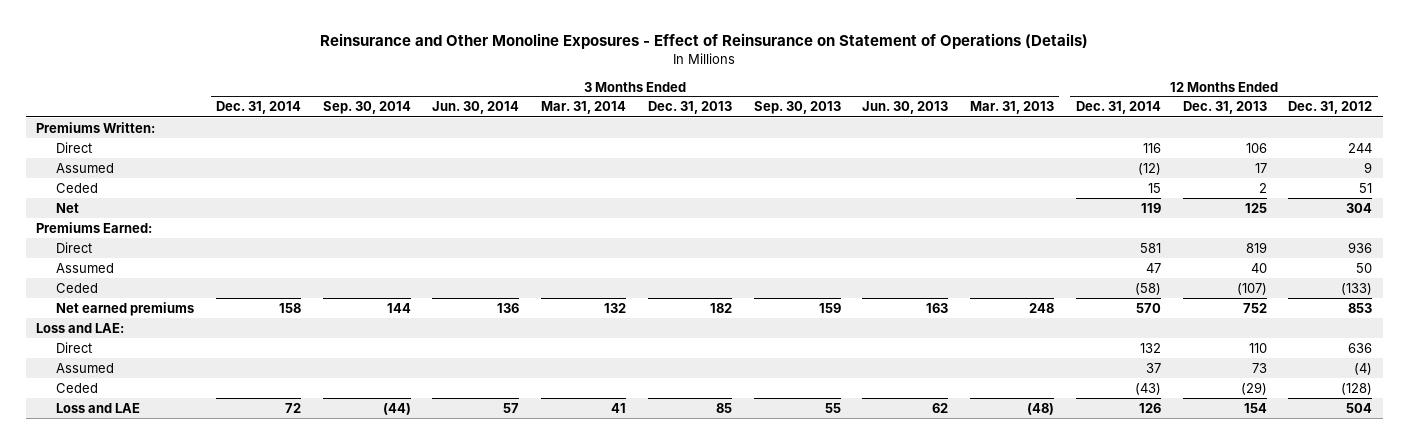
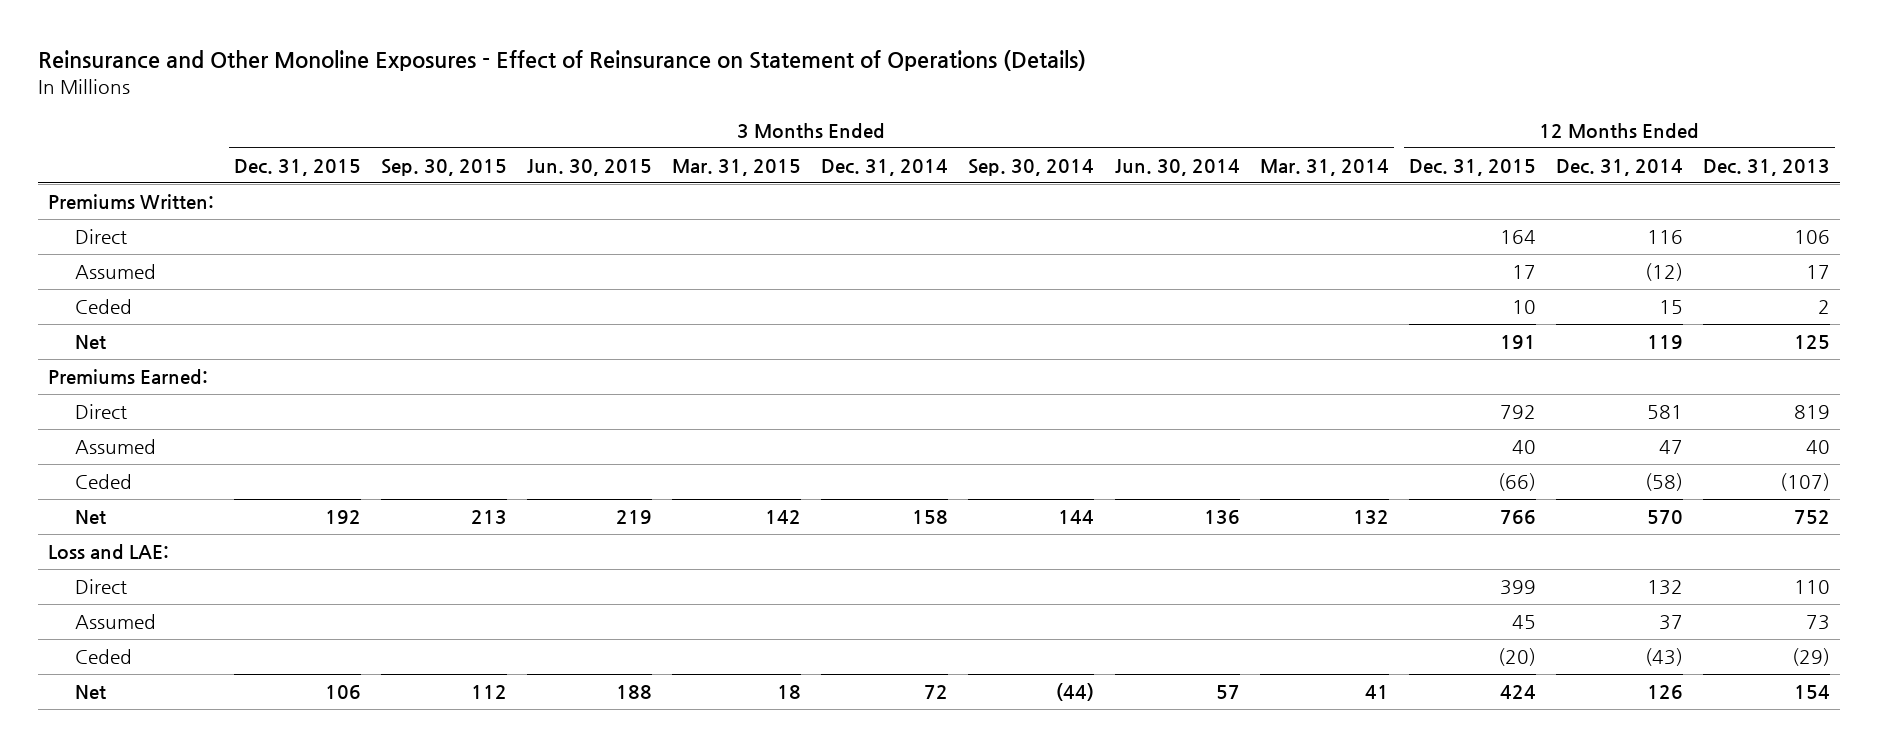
[647,101,732,115] Dec. 31, 2013 -> none
[753,101,841,115] Sep. 30, 2013 -> none
[862,101,949,115] Jun. 30, 2013 -> none
[970,101,1055,115] Mar. 31, 2013 -> none
[1288,101,1373,115] Dec. 31, 2012 -> none
none -> [233,158,361,176] Dec. 31, 2015
none -> [380,158,507,176] Sep. 30, 2015
none -> [526,158,652,176] Jun. 30, 2015
none -> [672,158,802,176] Mar. 31, 2015
none -> [1408,158,1536,176] Dec. 31, 2015
[56,301,195,316] Net earned premiums -> [75,510,107,525] Net
[56,402,141,413] Loss and LAE -> [75,685,107,700] Net

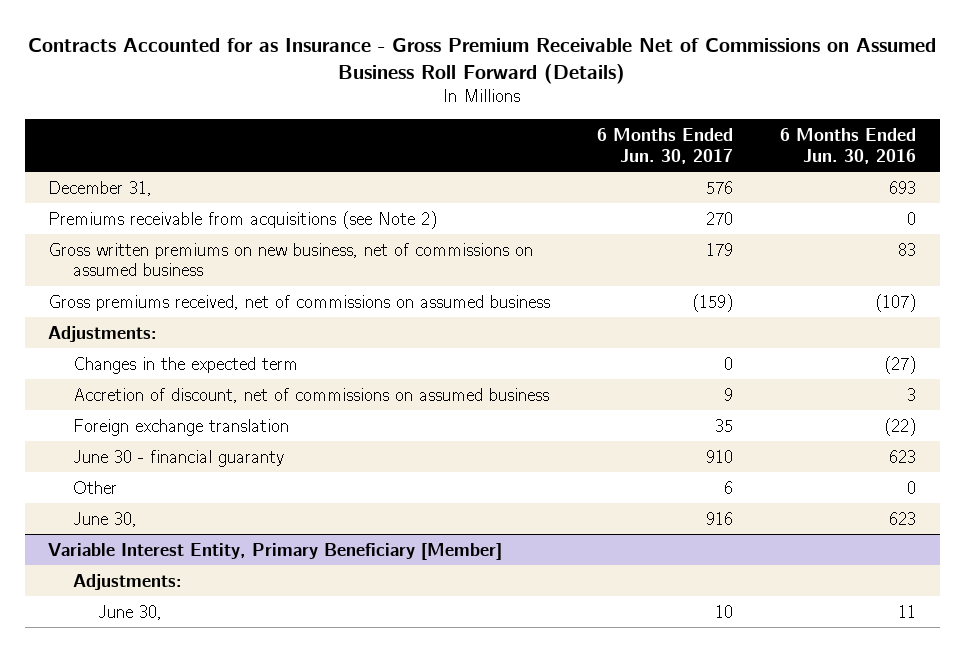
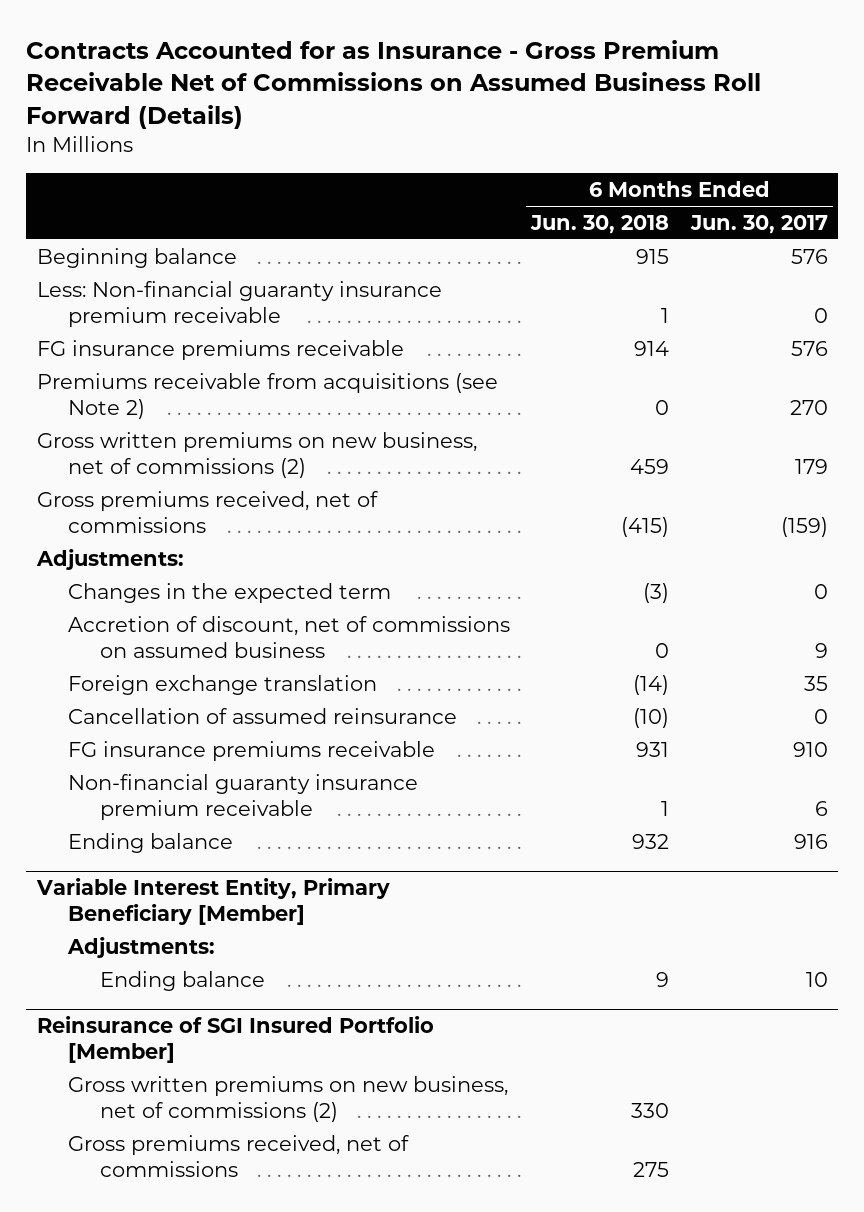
[780,128,917,164] 6 Months Ended Jun. 30, 2016 -> none
none -> [530,214,670,234] Jun. 30, 2018
[48,180,153,196] December 31, -> [36,247,237,268] Beginning balance
none -> [36,280,442,327] Less: Non-financial guaranty insurance premium receivable
none -> [36,339,404,360] FG insurance premiums receivable
[48,242,534,277] Gross written premiums on new business, net of commissions on assumed business -> [36,431,477,478] Gross written premiums on new business, net of commissions (2)
[48,294,551,311] Gross premiums received, net of commissions on assumed business -> [36,490,378,533] Gross premiums received, net of commissions
none -> [68,707,458,724] Cancellation of assumed reinsurance
[73,449,285,467] June 30 - financial guaranty -> [68,740,436,761] FG insurance premiums receivable
[73,480,118,494] Other -> [68,773,419,820] Non-financial guaranty insurance premium receivable
[73,511,138,527] June 30, -> [68,832,234,853] Ending balance
[97,604,162,620] June 30, -> [99,970,265,991] Ending balance
none -> [36,1015,434,1063] Reinsurance of SGI Insured Portfolio [Member]
none -> [68,1075,509,1122] Gross written premiums on new business, net of commissions (2)
none -> [68,1134,410,1177] Gross premiums received, net of commissions

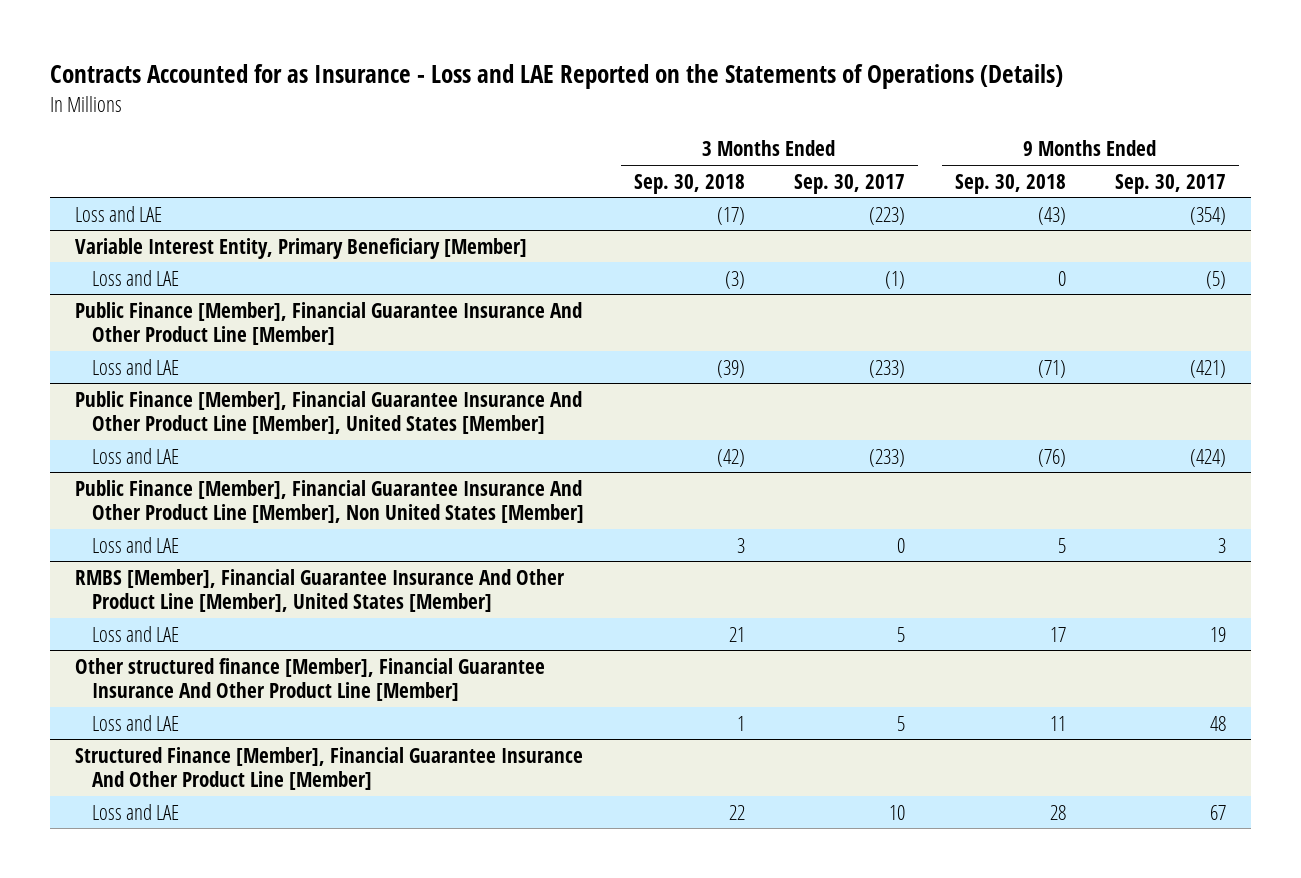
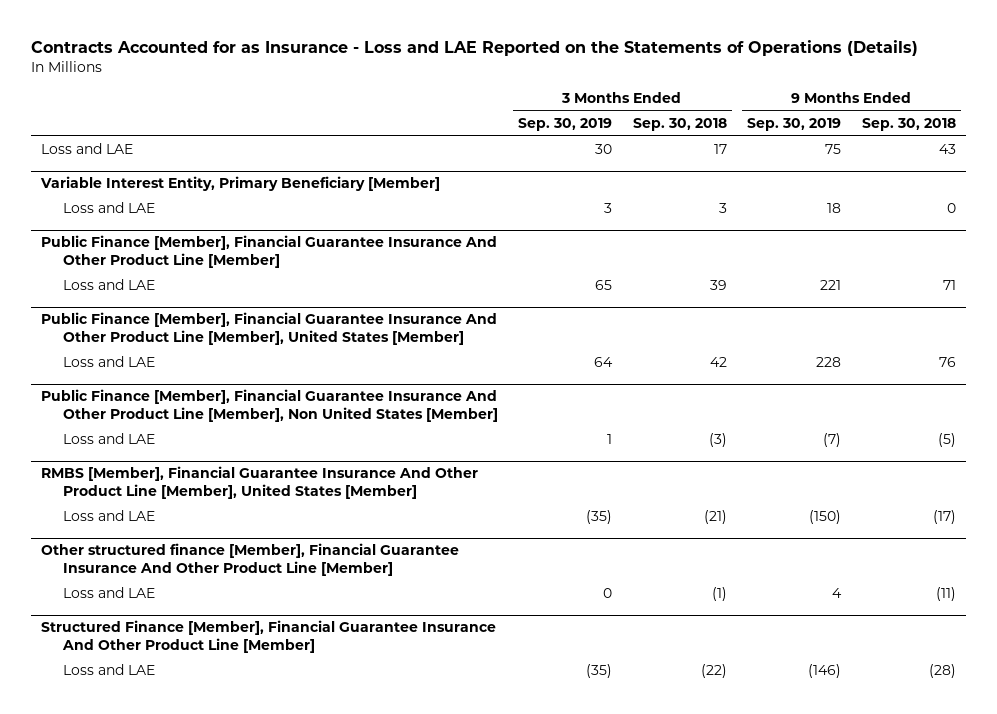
[794,173,906,194] Sep. 30, 2017 -> none
[1115,173,1227,194] Sep. 30, 2017 -> none
none -> [518,118,613,132] Sep. 30, 2019
none -> [747,118,842,132] Sep. 30, 2019
[716,206,745,225] (17) -> [713,144,727,155] 17
[1037,206,1066,225] (43) -> [938,144,956,155] 43
[724,270,745,289] (3) -> [718,203,727,214] 3
[716,359,745,378] (39) -> [709,280,727,291] 39
[1037,359,1066,378] (71) -> [942,280,956,291] 71
[716,448,745,467] (42) -> [709,357,727,368] 42
[1037,448,1066,467] (76) -> [938,357,956,368] 76
[736,537,745,553] 3 -> [708,433,727,448] (3)
[1057,537,1066,553] 5 -> [937,433,956,448] (5)
[728,626,745,642] 21 -> [703,510,727,525] (21)
[1049,626,1066,642] 17 -> [932,510,956,525] (17)
[736,715,745,731] 1 -> [711,587,727,602] (1)
[1049,715,1066,731] 11 -> [935,587,956,602] (11)
[728,804,745,820] 22 -> [700,664,727,679] (22)
[1049,804,1066,820] 28 -> [928,664,956,679] (28)

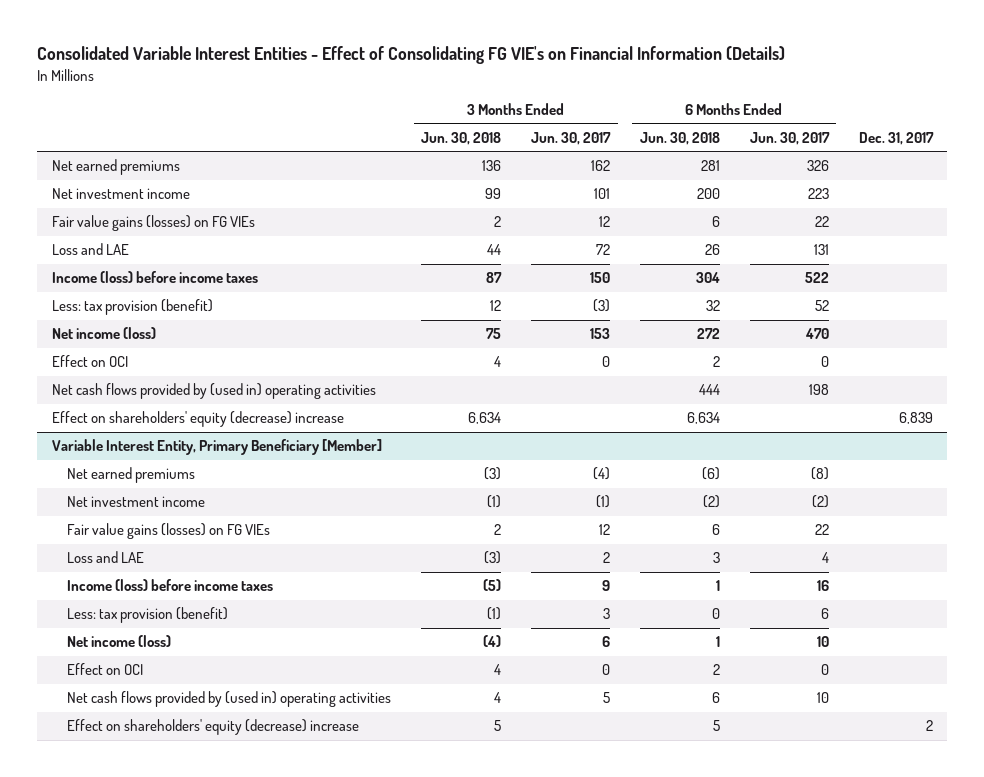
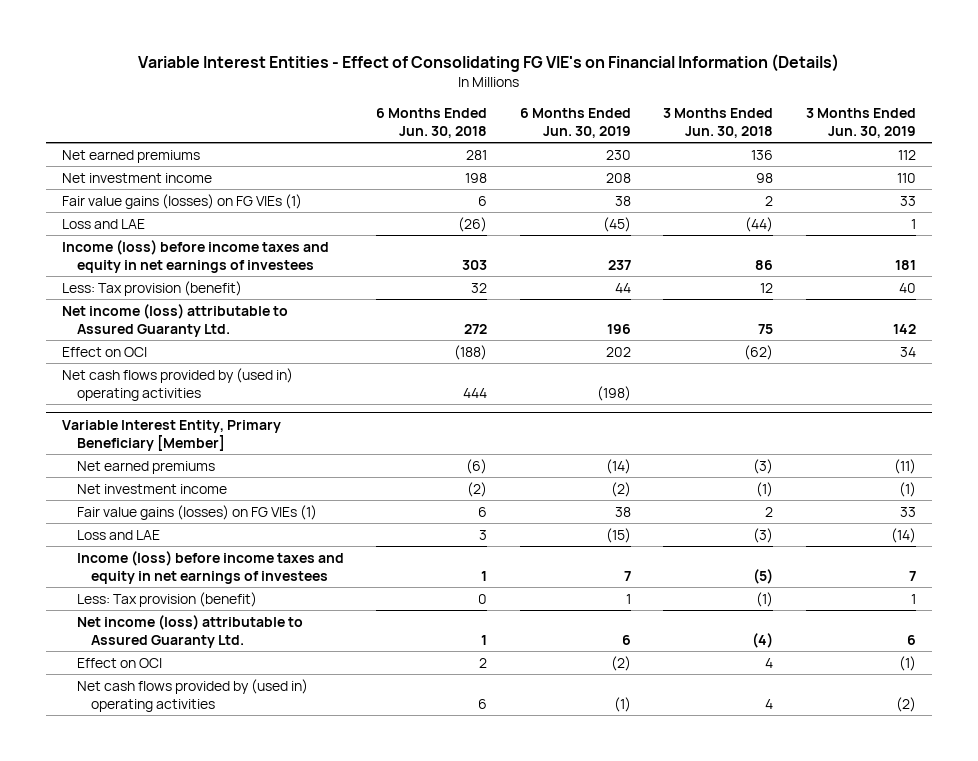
[36,46,785,65] Consolidated Variable Interest Entities - Effect of Consolidating FG VIE's on Financial Information (Details) -> [137,53,839,72] Variable Interest Entities - Effect of Consolidating FG VIE's on Financial Information (Details)
[531,131,612,145] Jun. 30, 2017 -> none
[749,131,830,145] Jun. 30, 2017 -> none
[858,131,934,145] Dec. 31, 2017 -> none
none -> [519,107,631,138] 6 Months Ended Jun. 30, 2019
none -> [805,107,916,138] 3 Months Ended Jun. 30, 2019
[485,188,502,200] 99 -> [756,172,774,183] 98
[696,188,720,200] 200 -> [465,172,488,183] 198
[51,215,255,232] Fair value gains (losses) on FG VIEs -> [62,193,303,209] Fair value gains (losses) on FG VIEs (1)
[487,244,502,256] 44 -> [745,216,774,232] (44)
[704,244,720,256] 26 -> [458,216,488,232] (26)
[51,271,258,284] Income (loss) before income taxes -> [62,239,330,273] Income (loss) before income taxes and equity in net earnings of investees
[486,272,503,284] 87 -> [755,259,774,270] 86
[695,272,720,284] 304 -> [462,259,488,270] 303
[51,299,213,316] Less: tax provision (benefit) -> [62,280,243,296] Less: Tax provision (benefit)
[51,327,156,340] Net income (loss) -> [62,303,289,337] Net income (loss) attributable to Assured Guaranty Ltd.
[494,356,502,368] 4 -> [744,344,774,360] (62)
[712,356,720,368] 2 -> [454,344,488,360] (188)
[51,411,344,428] Effect on shareholders' equity (decrease) increase -> none
[67,523,271,540] Fair value gains (losses) on FG VIEs -> [76,504,317,520] Fair value gains (losses) on FG VIEs (1)
[67,579,274,592] Income (loss) before income taxes -> [76,550,344,584] Income (loss) before income taxes and equity in net earnings of investees
[67,607,229,624] Less: tax provision (benefit) -> [76,591,257,607] Less: Tax provision (benefit)
[67,635,172,648] Net income (loss) -> [76,614,303,648] Net income (loss) attributable to Assured Guaranty Ltd.
[67,719,360,736] Effect on shareholders' equity (decrease) increase -> none

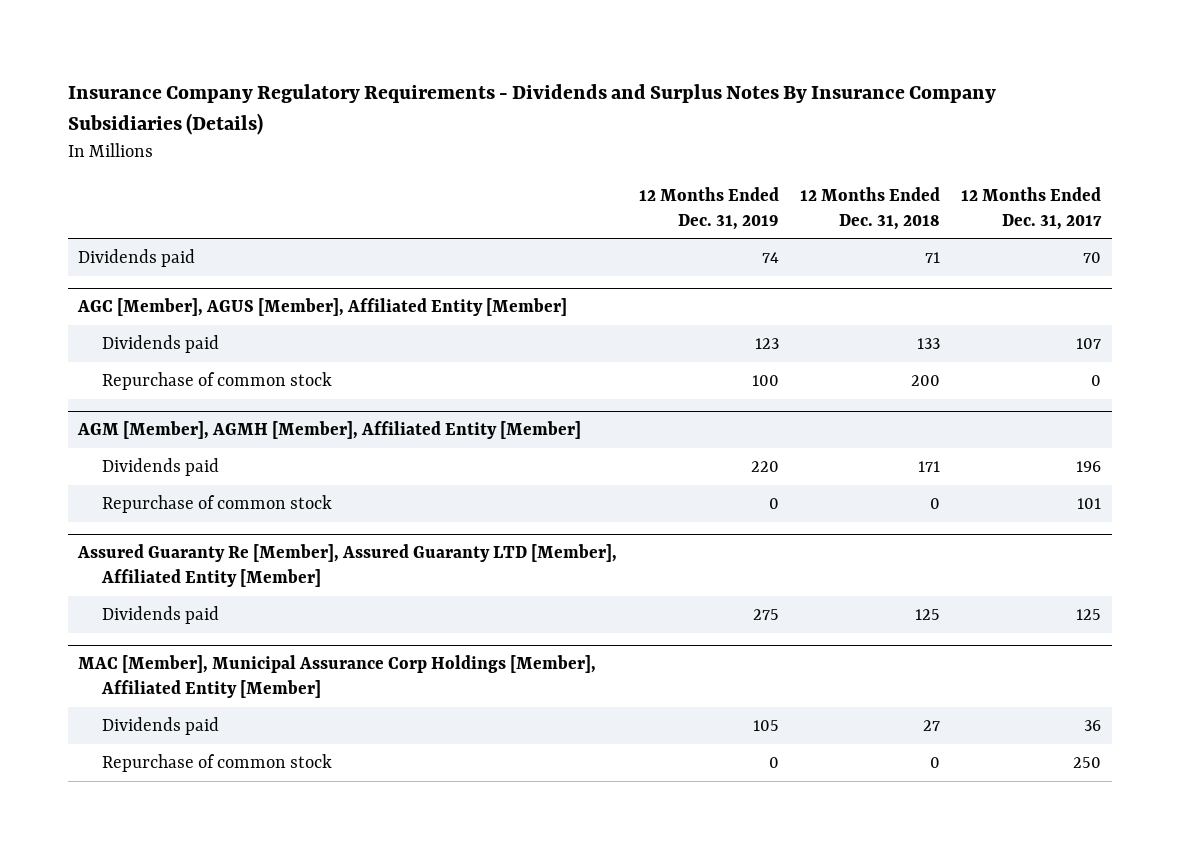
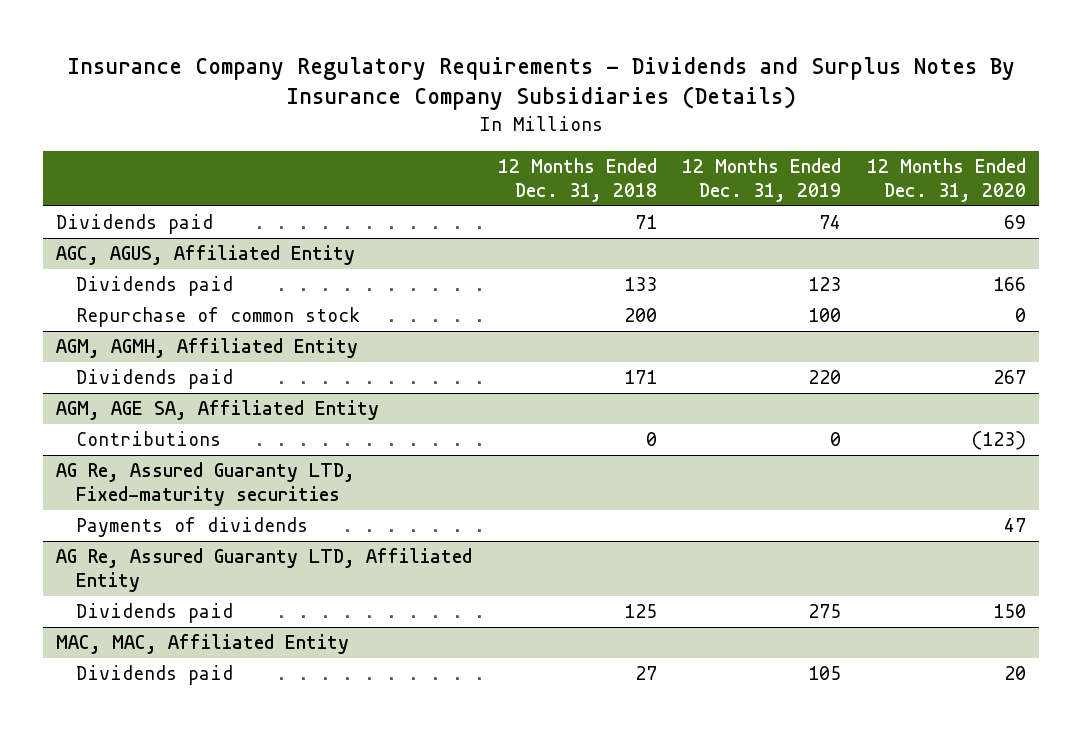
[960,186,1102,230] 12 Months Ended Dec. 31, 2017 -> none
none -> [866,157,1026,203] 12 Months Ended Dec. 31, 2020
[77,298,568,317] AGC [Member], AGUS [Member], Affiliated Entity [Member] -> [56,245,356,266] AGC, AGUS, Affiliated Entity
[77,421,582,440] AGM [Member], AGMH [Member], Affiliated Entity [Member] -> [56,338,359,359] AGM, AGMH, Affiliated Entity
[102,495,333,514] Repurchase of common stock -> none
none -> [56,400,380,421] AGM, AGE SA, Affiliated Entity
none -> [76,431,222,447] Contributions
none -> [56,462,356,507] AG Re, Assured Guaranty LTD, Fixed-maturity securities
none -> [76,517,309,538] Payments of dividends
[77,544,618,588] Assured Guaranty Re [Member], Assured Guaranty LTD [Member], Affiliated Entity [Member] -> [56,548,473,593] AG Re, Assured Guaranty LTD, Affiliated Entity
[78,655,597,699] MAC [Member], Municipal Assurance Corp Holdings [Member], Affiliated Entity [Member] -> none
none -> [56,634,350,655] MAC, MAC, Affiliated Entity
[102,754,333,773] Repurchase of common stock -> none

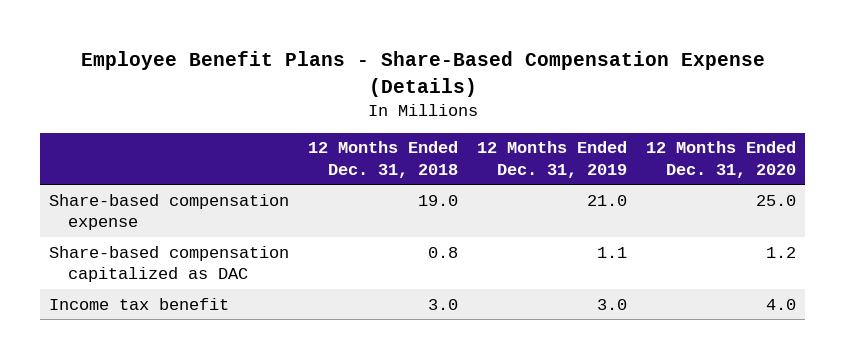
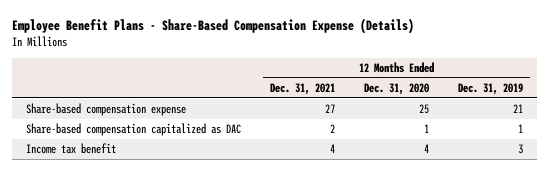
[308,141,459,178] 12 Months Ended Dec. 31, 2018 -> none
none -> [270,82,336,95] Dec. 31, 2021
[587,194,628,206] 21.0 -> [512,104,523,114] 21
[755,194,796,206] 25.0 -> [419,104,430,115] 25
[597,246,628,258] 1.1 -> [517,124,523,134] 1
[765,246,796,258] 1.2 -> [424,124,430,134] 1
[597,298,628,310] 3.0 -> [517,144,523,155] 3
[765,298,796,310] 4.0 -> [424,144,430,154] 4

